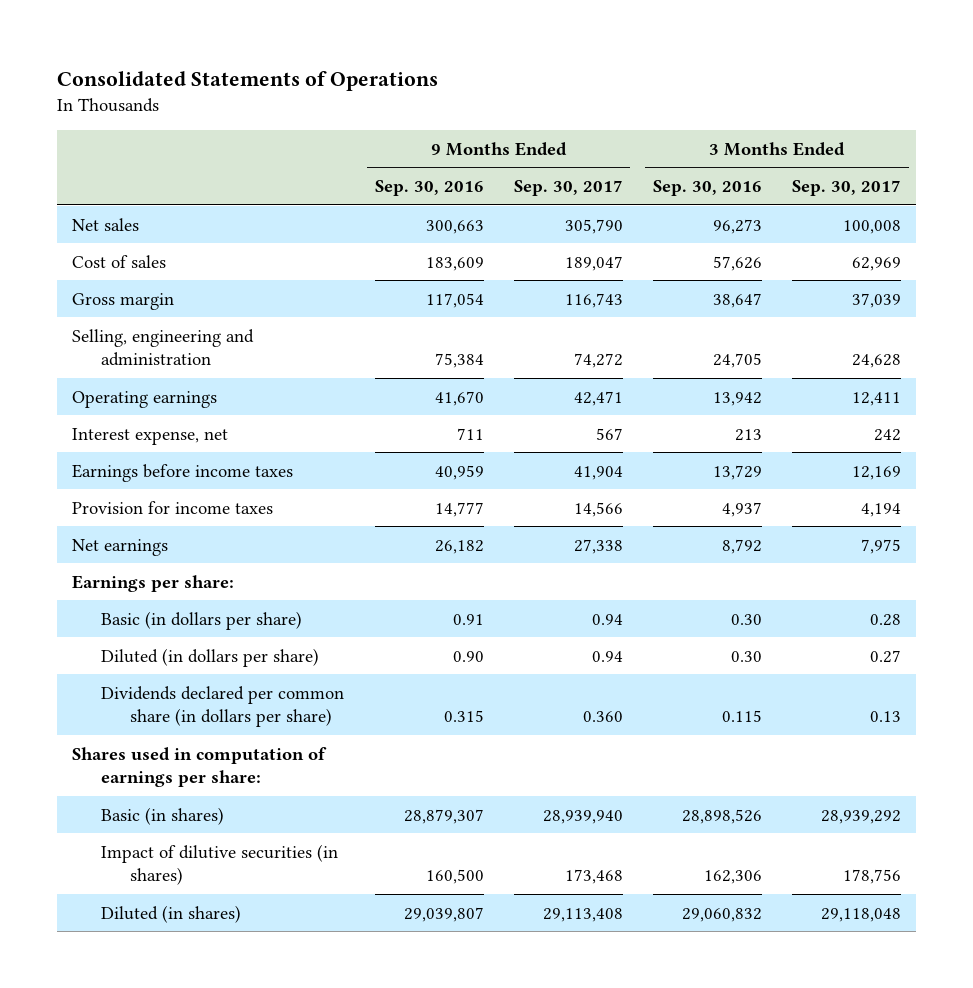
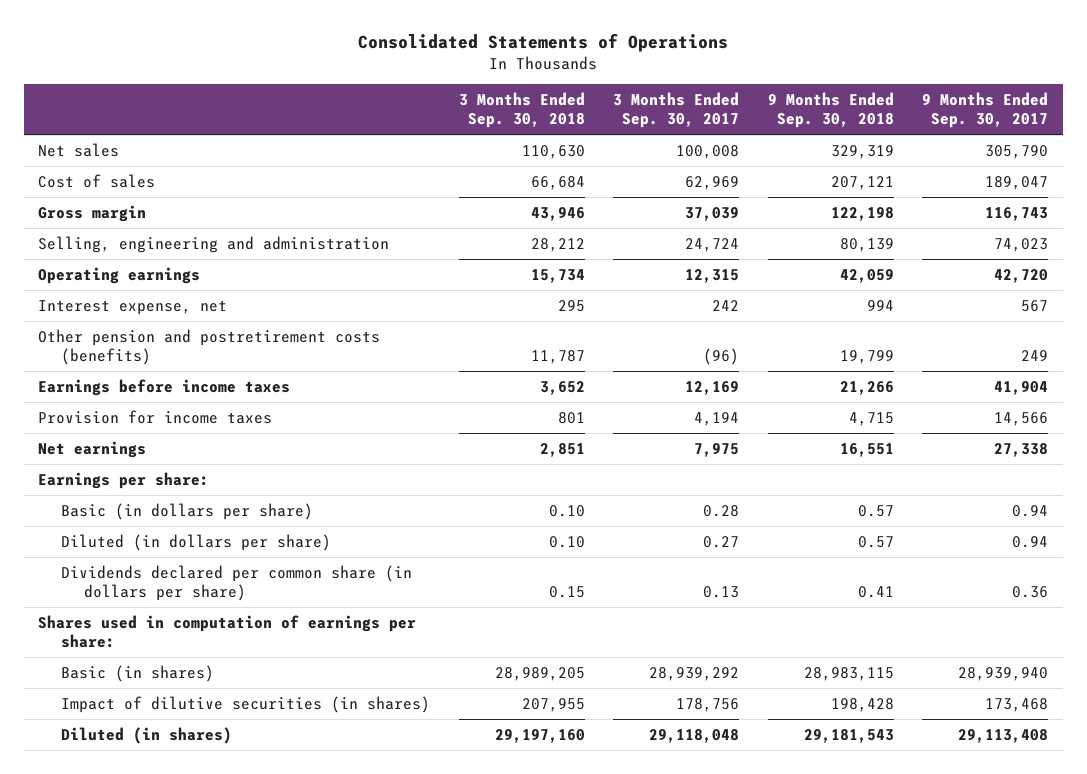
[374,179,484,196] Sep. 30, 2016 -> none
[652,179,762,196] Sep. 30, 2016 -> none
none -> [458,91,585,129] 3 Months Ended Sep. 30, 2018
none -> [767,91,894,129] 9 Months Ended Sep. 30, 2018
[573,353,623,369] 74,272 -> [994,237,1049,252] 74,023
[852,354,902,369] 24,628 -> [685,237,740,252] 24,724
[573,390,623,406] 42,471 -> [994,268,1049,283] 42,720
[852,391,902,406] 12,411 -> [685,268,740,283] 12,315
none -> [38,328,381,366] Other pension and postretirement costs (benefits)
[582,711,623,723] 0.360 -> [1012,586,1049,599] 0.36

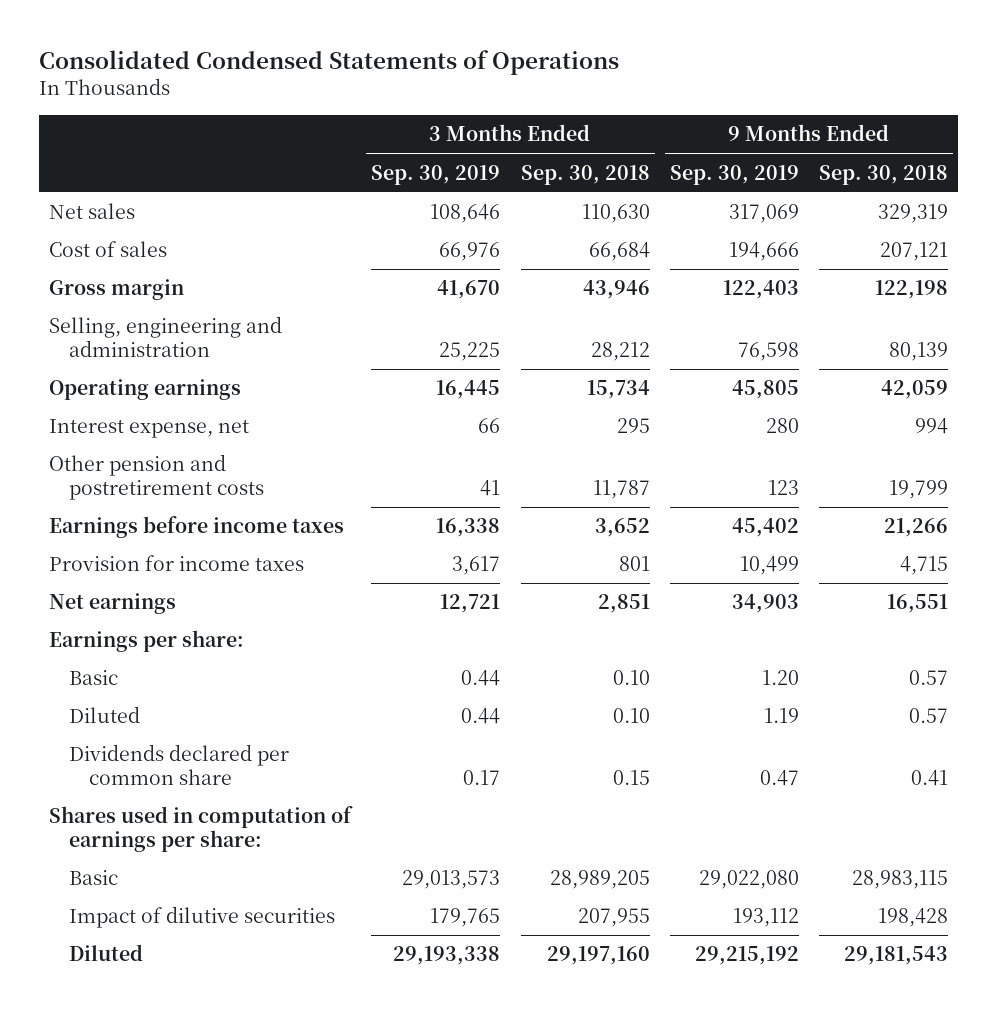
[358,32,729,52] Consolidated Statements of Operations -> [38,50,619,76] Consolidated Condensed Statements of Operations
[613,91,740,129] 3 Months Ended Sep. 30, 2017 -> none
[922,91,1049,129] 9 Months Ended Sep. 30, 2017 -> none
none -> [371,164,501,185] Sep. 30, 2019
none -> [669,164,799,185] Sep. 30, 2019
[38,328,381,366] Other pension and postretirement costs (benefits) -> [49,454,265,500] Other pension and postretirement costs
[61,502,314,520] Basic (in dollars per share) -> [69,670,119,686] Basic
[61,533,332,551] Diluted (in dollars per share) -> [69,706,141,724] Diluted
[61,564,413,602] Dividends declared per common share (in dollars per share) -> [69,744,290,785] Dividends declared per common share
[61,664,215,682] Basic (in shares) -> [69,870,119,886] Basic
[61,695,431,713] Impact of dilutive securities (in shares) -> [69,906,336,929] Impact of dilutive securities
[61,726,233,744] Diluted (in shares) -> [69,944,144,962] Diluted

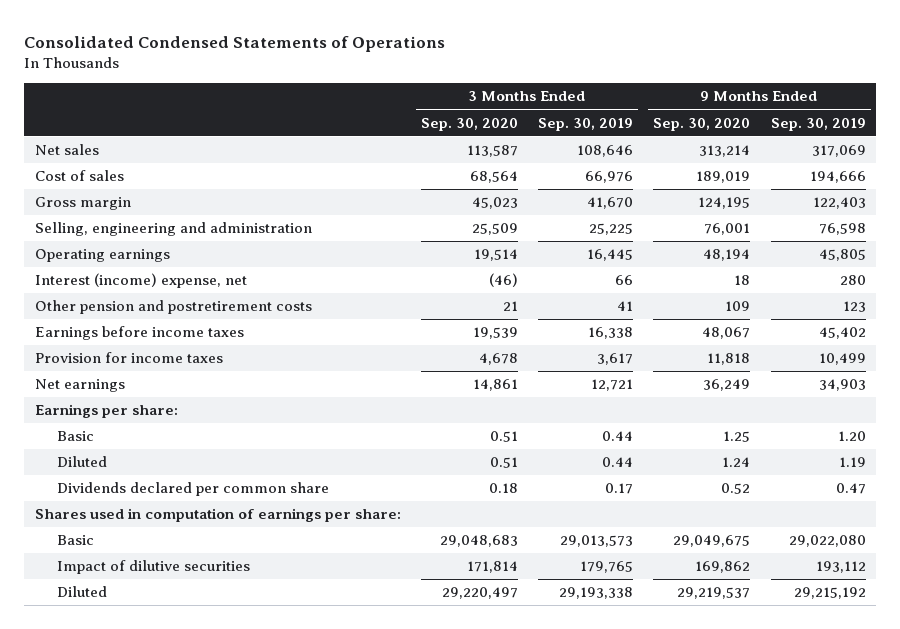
[520,164,650,185] Sep. 30, 2018 -> none
[819,164,949,185] Sep. 30, 2018 -> none
none -> [420,117,518,131] Sep. 30, 2020
none -> [653,117,751,131] Sep. 30, 2020
[49,419,250,439] Interest expense, net -> [34,273,247,289] Interest (income) expense, net

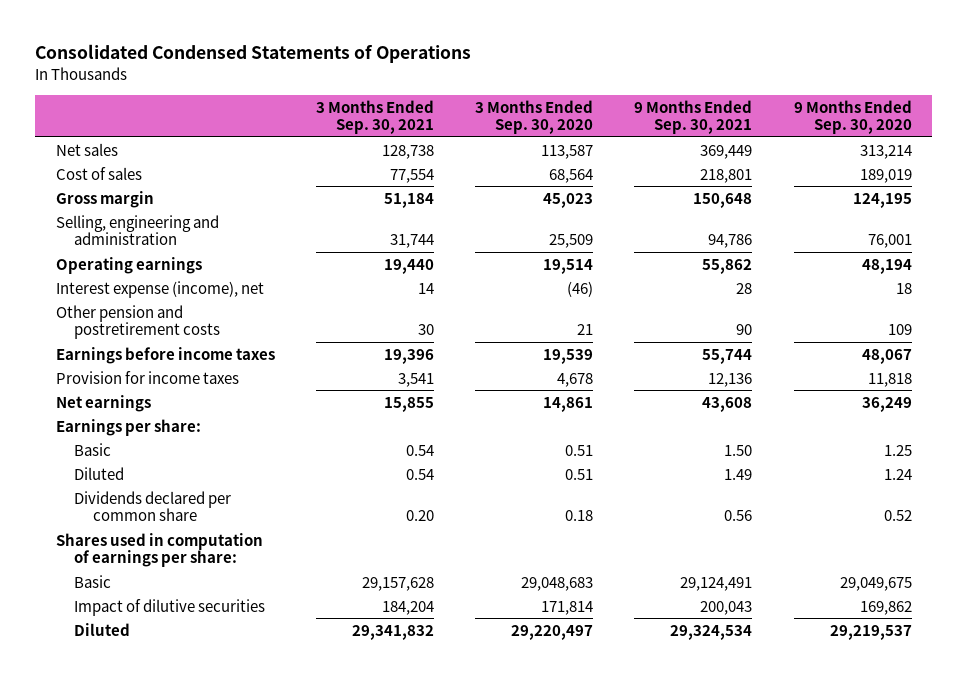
[538,117,634,131] Sep. 30, 2019 -> none
[770,117,866,131] Sep. 30, 2019 -> none
none -> [316,99,435,135] 3 Months Ended Sep. 30, 2021
none -> [634,99,753,135] 9 Months Ended Sep. 30, 2021
[34,273,247,289] Interest (income) expense, net -> [55,280,264,298] Interest expense (income), net

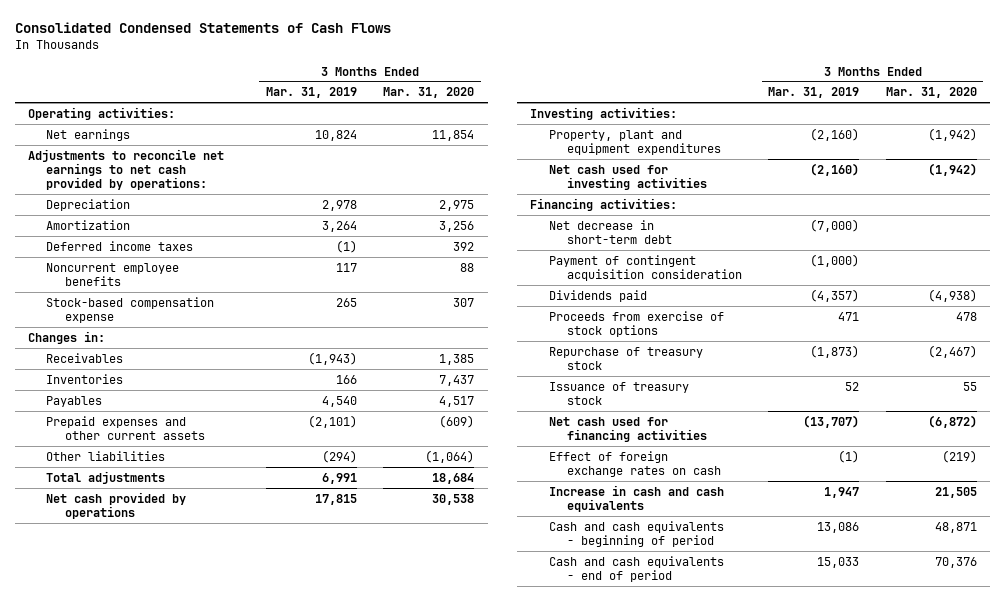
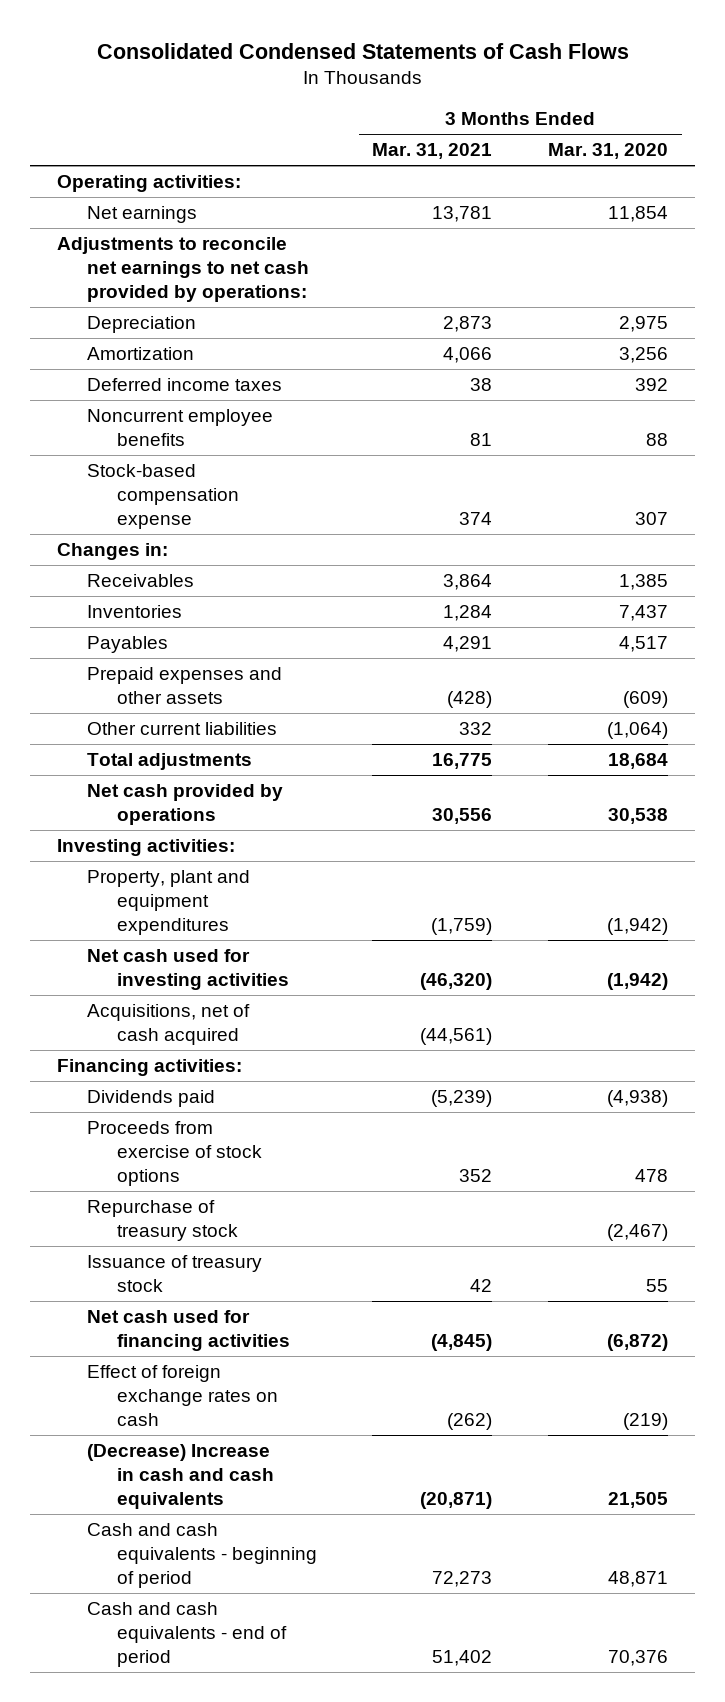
[265,87,357,99] Mar. 31, 2019 -> none
none -> [372,143,493,160] Mar. 31, 2021
[46,415,205,440] Prepaid expenses and other current assets -> [87,667,283,705] Prepaid expenses and other assets
[46,450,166,461] Other liabilities -> [87,722,278,736] Other current liabilities
none -> [87,1004,251,1046] Acquisitions, net of cash acquired
[548,219,673,244] Net decrease in short-term debt -> none
[548,254,743,281] Payment of contingent acquisition consideration -> none
[548,484,724,512] Increase in cash and cash equivalents -> [87,1444,275,1510] (Decrease) Increase in cash and cash equivalents

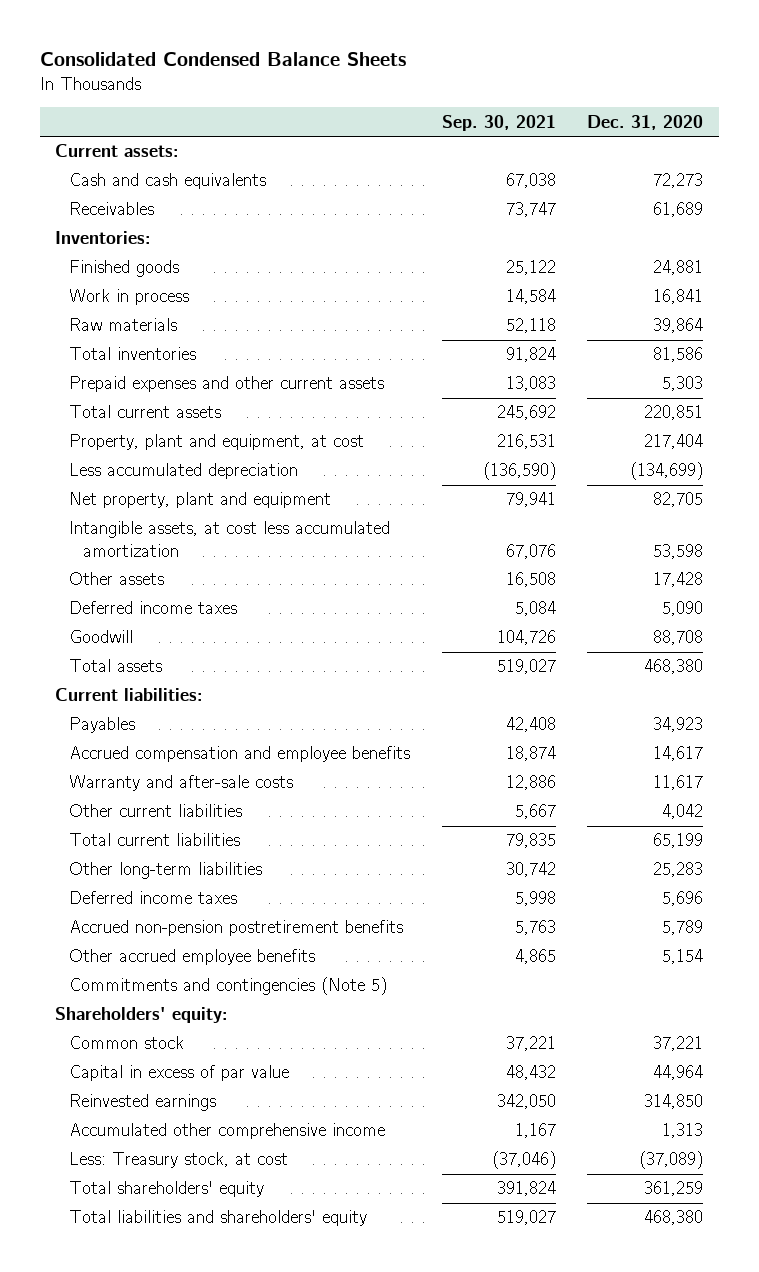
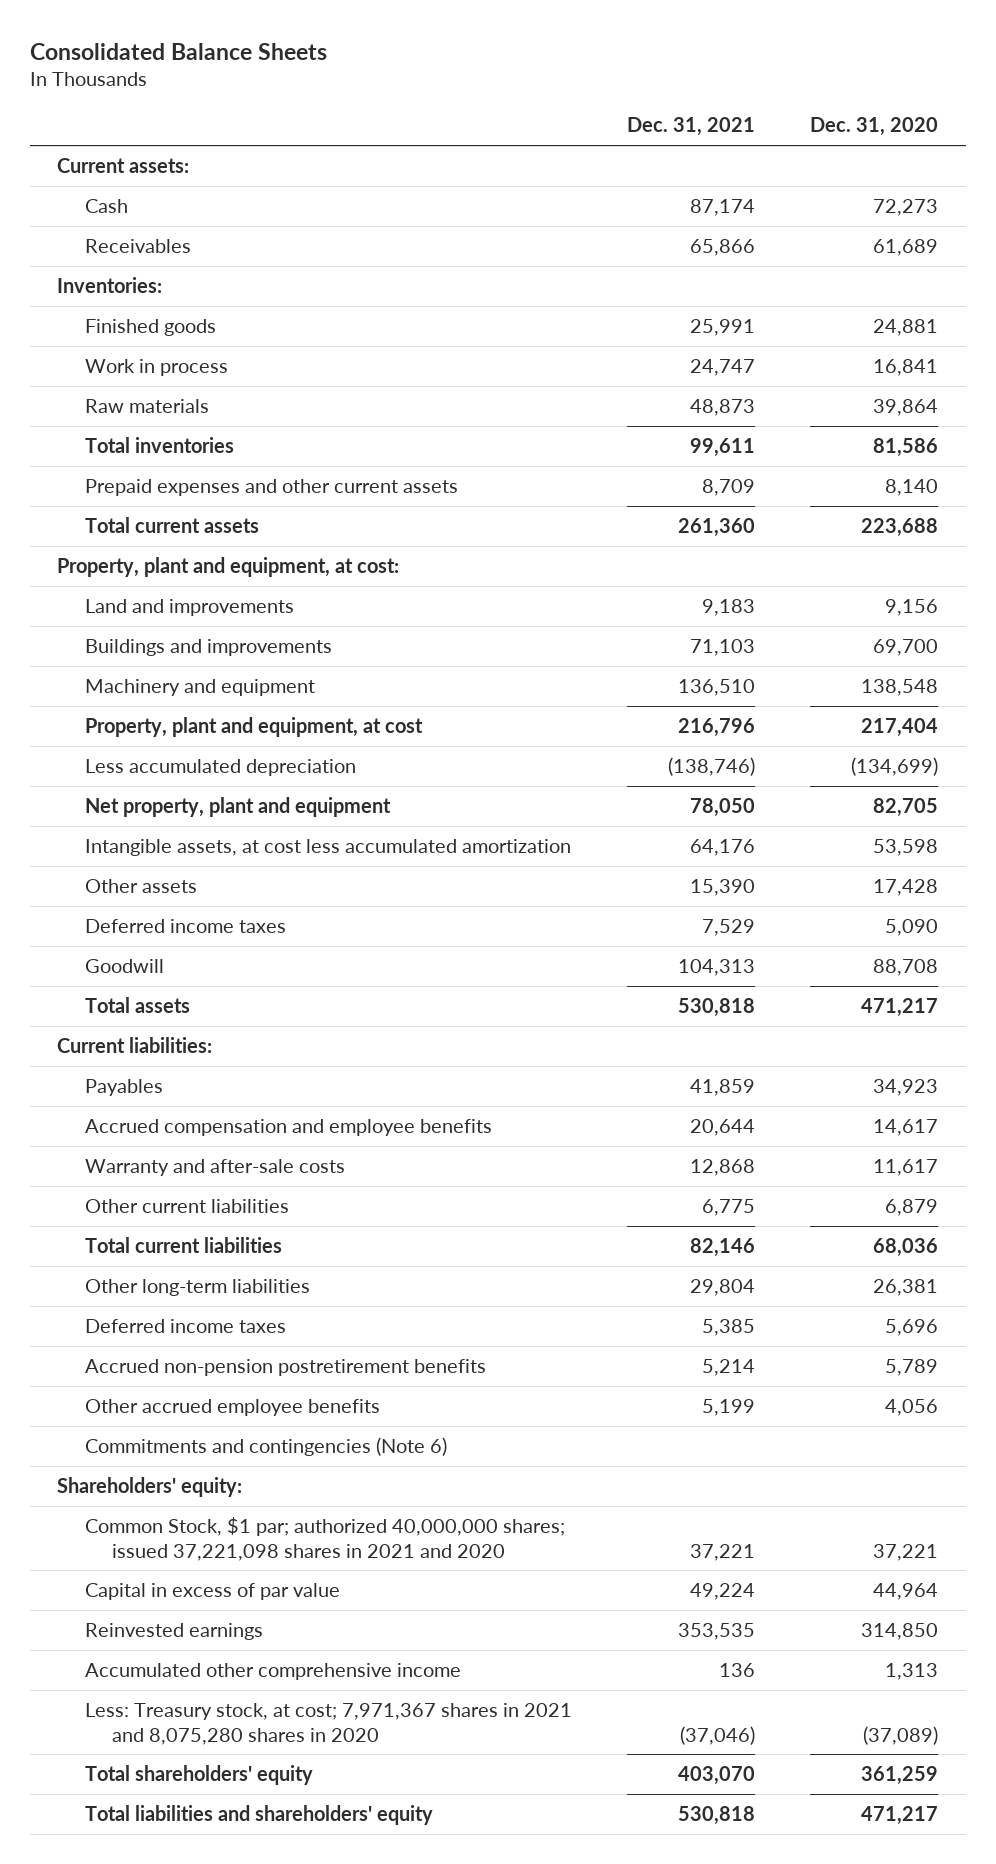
[39,52,406,67] Consolidated Condensed Balance Sheets -> [29,42,327,60] Consolidated Balance Sheets
[441,114,556,131] Sep. 30, 2021 -> none
none -> [627,117,756,137] Dec. 31, 2021
[69,173,267,190] Cash and cash equivalents -> [84,198,128,213] Cash
[662,376,704,392] 5,303 -> [885,478,939,496] 8,140
[644,405,704,421] 220,851 -> [861,517,939,537] 223,688
none -> [57,556,400,577] Property, plant and equipment, at cost:
none -> [84,598,294,616] Land and improvements
none -> [84,638,332,656] Buildings and improvements
none -> [84,678,315,696] Machinery and equipment
[644,659,704,675] 468,380 -> [861,997,939,1017] 471,217
[662,804,704,820] 4,042 -> [885,1198,939,1216] 6,879
[653,833,704,849] 65,199 -> [873,1237,939,1257] 68,036
[653,862,704,878] 25,283 -> [873,1278,939,1296] 26,381
[662,949,704,965] 5,154 -> [885,1398,939,1416] 4,056
[69,977,388,996] Commitments and contingencies (Note 5) -> [84,1436,447,1456] Commitments and contingencies (Note 6)
[69,1036,185,1050] Common stock -> [84,1516,565,1561] Common Stock, $1 par; authorized 40,000,000 shares; issued 37,221,098 shares in 2021 and 2020
[69,1152,289,1169] Less: Treasury stock, at cost -> [84,1702,572,1745] Less: Treasury stock, at cost; 7,971,367 shares in 2021 and 8,075,280 shares in 2020
[644,1210,704,1226] 468,380 -> [861,1805,939,1825] 471,217

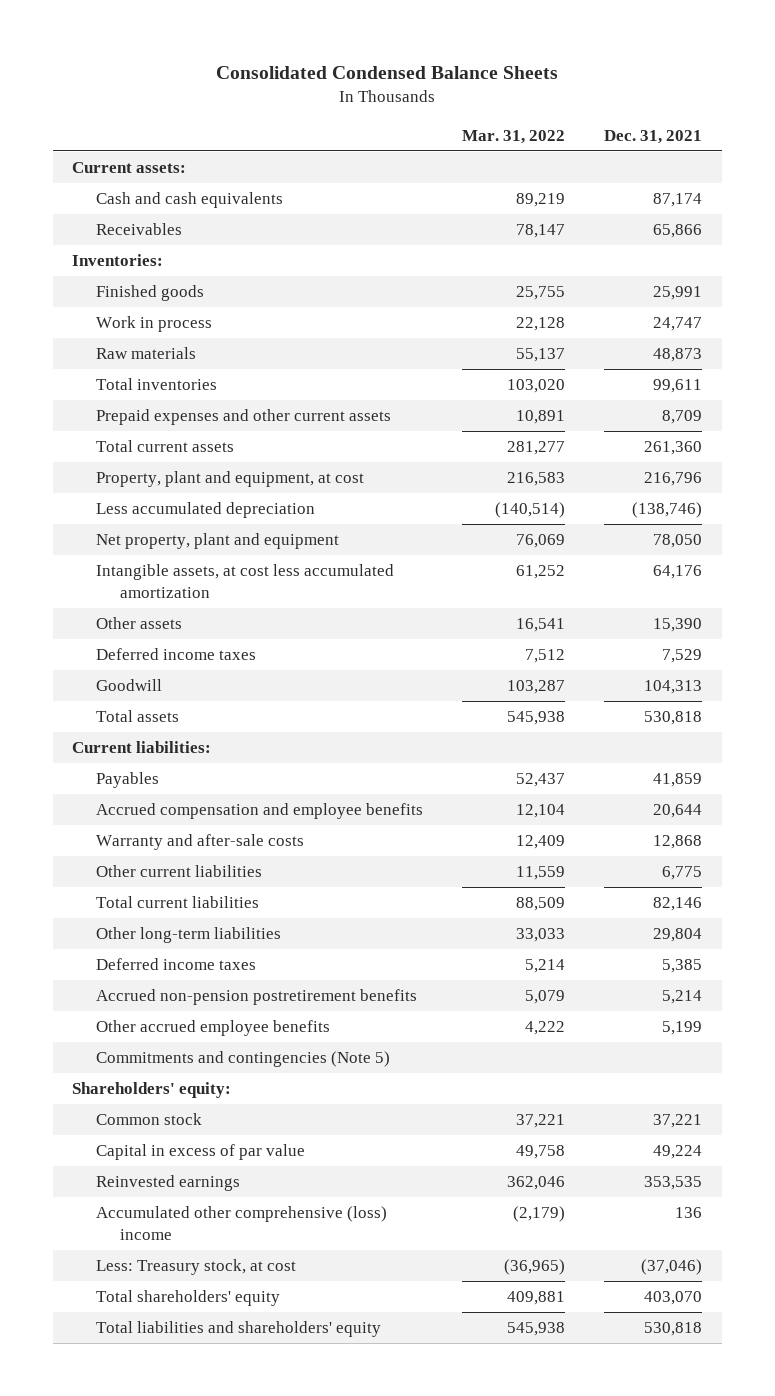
[29,42,327,60] Consolidated Balance Sheets -> [216,66,559,80] Consolidated Condensed Balance Sheets
[810,117,939,137] Dec. 31, 2020 -> none
none -> [462,129,566,144] Mar. 31, 2022
[84,198,128,213] Cash -> [96,192,284,209] Cash and cash equivalents
[57,556,400,577] Property, plant and equipment, at cost: -> none
[84,598,294,616] Land and improvements -> none
[84,638,332,656] Buildings and improvements -> none
[84,678,315,696] Machinery and equipment -> none
[84,1436,447,1456] Commitments and contingencies (Note 6) -> [96,1051,391,1068] Commitments and contingencies (Note 5)
[84,1516,565,1561] Common Stock, $1 par; authorized 40,000,000 shares; issued 37,221,098 shares in 2021 and 2020 -> [96,1113,203,1126] Common stock
[84,1662,461,1680] Accumulated other comprehensive income -> [96,1206,388,1240] Accumulated other comprehensive (loss) income
[84,1702,572,1745] Less: Treasury stock, at cost; 7,971,367 shares in 2021 and 8,075,280 shares in 2020 -> [96,1259,297,1276] Less: Treasury stock, at cost

